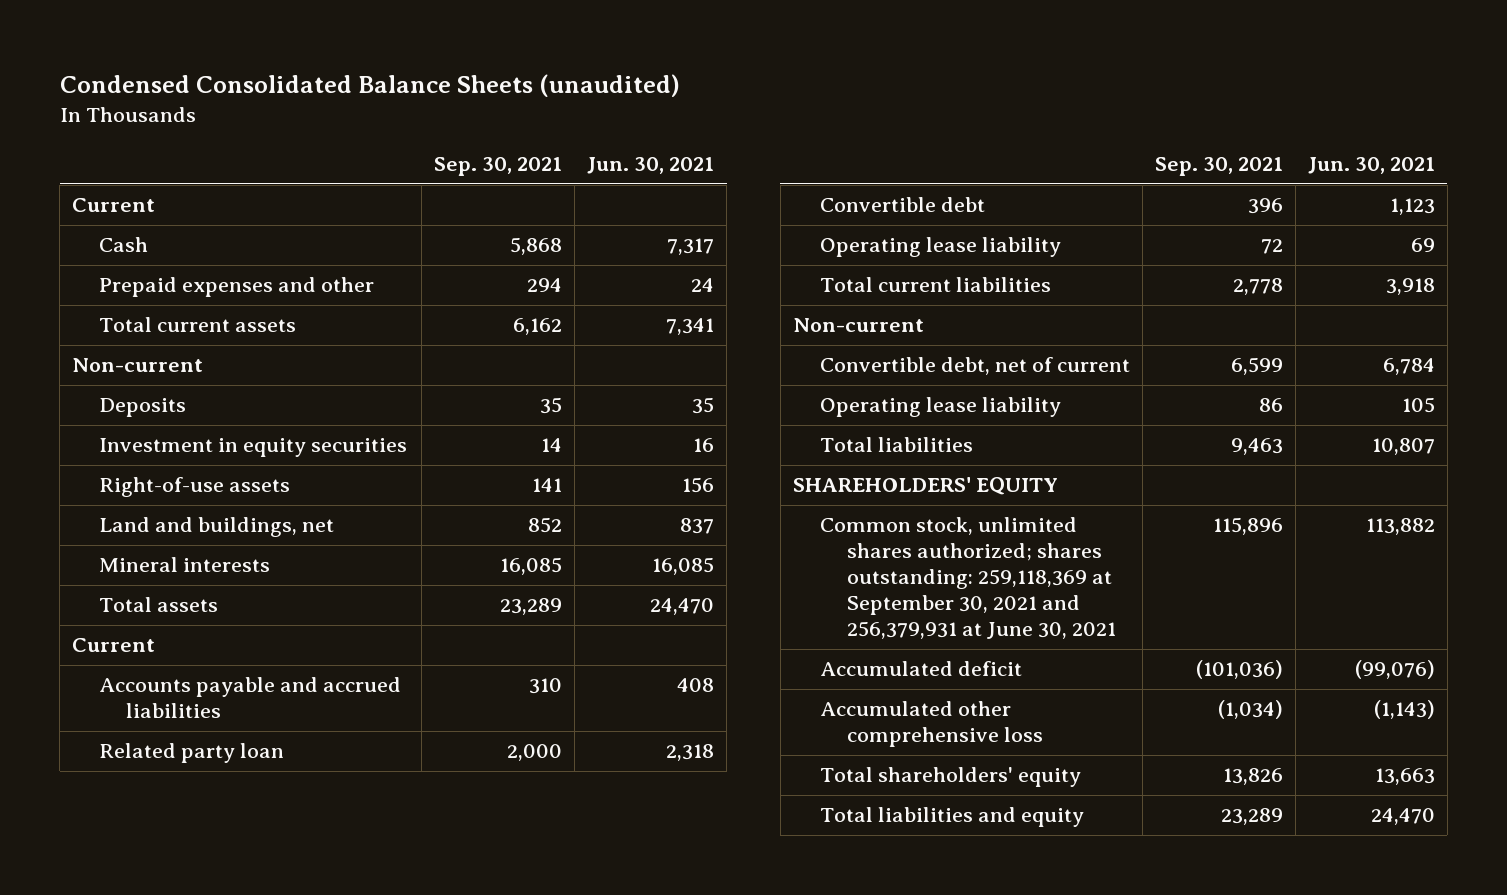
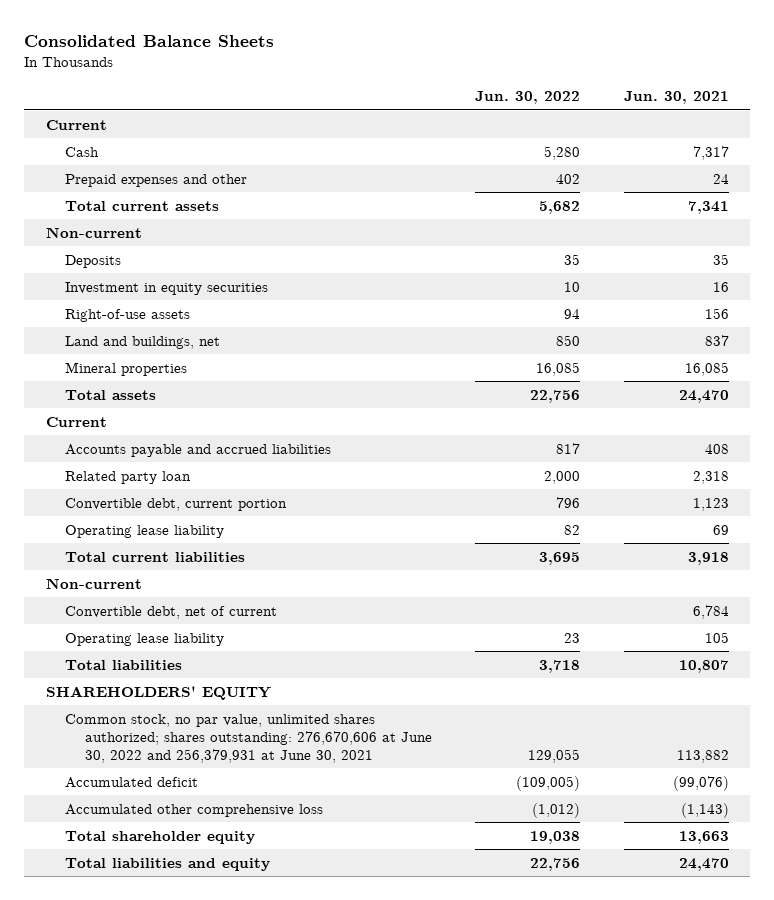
[59,73,680,97] Condensed Consolidated Balance Sheets (unaudited) -> [24,35,275,48] Consolidated Balance Sheets
[434,156,563,176] Sep. 30, 2021 -> none
none -> [475,91,581,105] Jun. 30, 2022
[99,557,271,573] Mineral interests -> [65,361,188,376] Mineral properties
[820,197,986,213] Convertible debt -> [65,497,288,511] Convertible debt, current portion
[820,517,1117,640] Common stock, unlimited shares authorized; shares outstanding: 259,118,369 at September 30, 2021 and 256,379,931 at June 30, 2021 -> [65,713,433,763] Common stock, no par value, unlimited shares authorized; shares outstanding: 276,670,606 at June 30, 2022 and 256,379,931 at June 30, 2021
[820,767,1082,788] Total shareholders' equity -> [65,830,256,844] Total shareholder equity

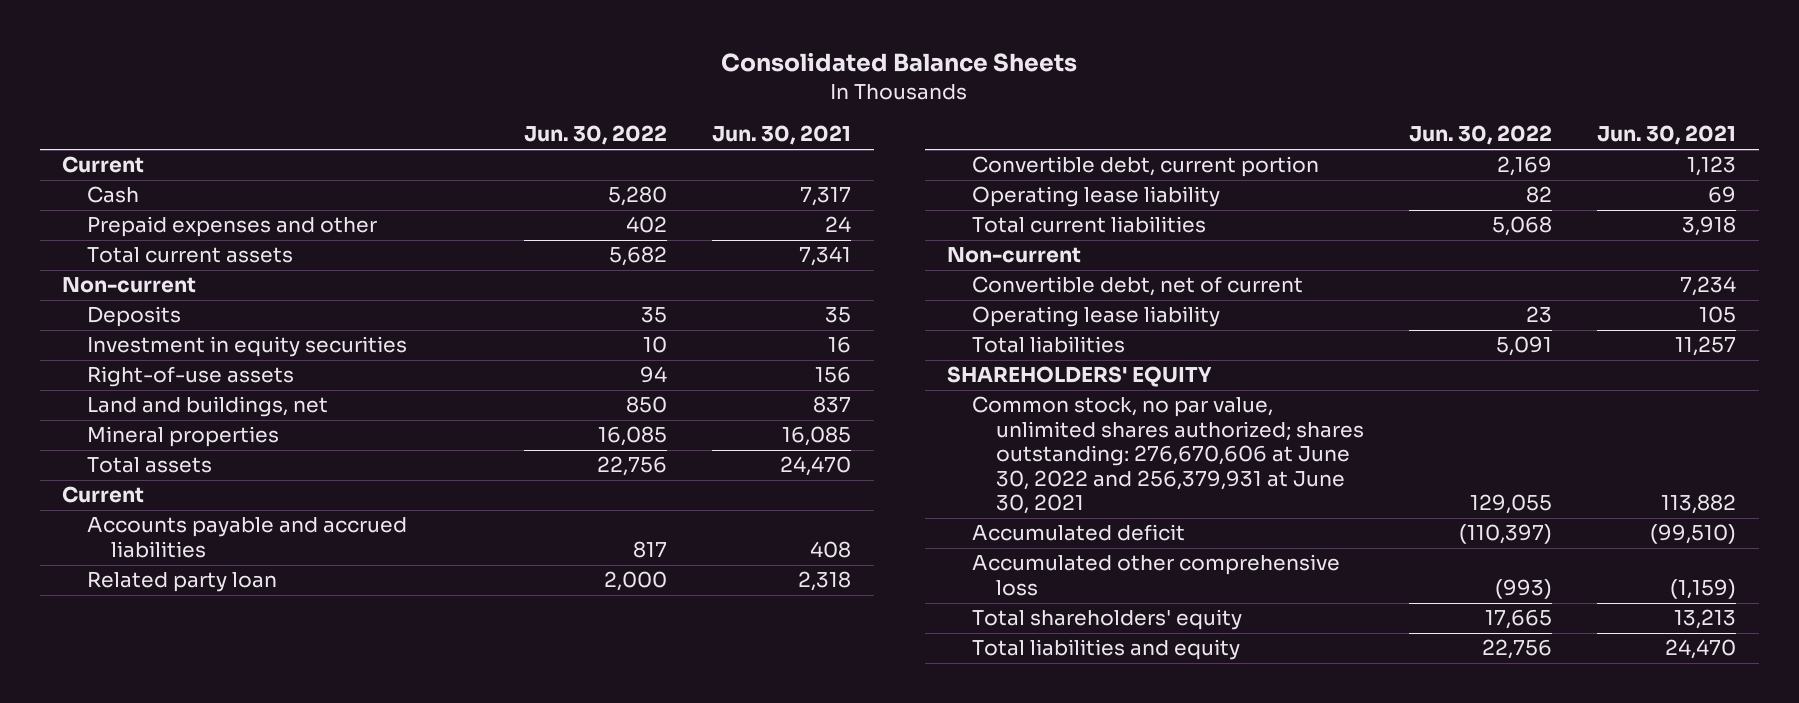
[556,496,581,508] 796 -> [1497,156,1553,177] 2,169
[539,551,581,565] 3,695 -> [1492,216,1553,237] 5,068
[692,604,729,619] 6,784 -> [1680,276,1737,297] 7,234
[539,659,581,673] 3,718 -> [1496,336,1553,357] 5,091
[678,659,729,673] 10,807 -> [1675,336,1737,357] 11,257
[516,775,581,791] (109,005) -> [1459,524,1553,545] (110,397)
[672,775,729,791] (99,076) -> [1650,524,1737,545] (99,510)
[532,802,581,818] (1,012) -> [1495,578,1553,599] (993)
[680,802,729,818] (1,143) -> [1670,578,1737,599] (1,159)
[65,830,256,844] Total shareholder equity -> [971,609,1242,631] Total shareholders' equity
[530,830,581,844] 19,038 -> [1485,609,1553,630] 17,665
[678,830,729,844] 13,663 -> [1674,609,1737,630] 13,213

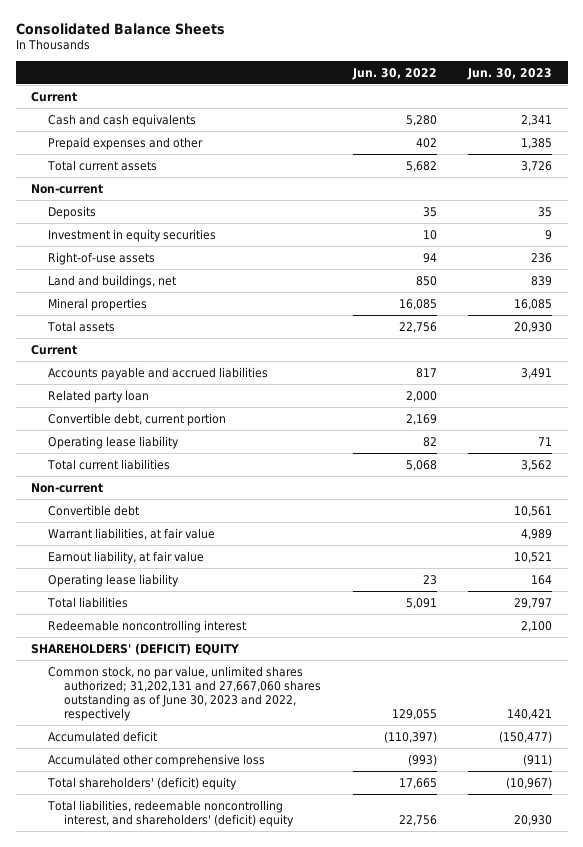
[712,125,852,146] Jun. 30, 2021 -> none
none -> [467,67,553,80] Jun. 30, 2023
[86,186,139,204] Cash -> [47,113,196,127] Cash and cash equivalents
[971,276,1303,297] Convertible debt, net of current -> [47,504,139,516] Convertible debt
none -> [47,527,215,540] Warrant liabilities, at fair value
none -> [47,550,204,564] Earnout liability, at fair value
none -> [47,619,246,633] Redeemable noncontrolling interest
[947,366,1213,388] SHAREHOLDERS' EQUITY -> [31,642,240,655] SHAREHOLDERS' (DEFICIT) EQUITY
[971,396,1364,514] Common stock, no par value, unlimited shares authorized; shares outstanding: 276,670,606 at June 30, 2022 and 256,379,931 at June 30, 2021 -> [47,665,322,722] Common stock, no par value, unlimited shares authorized; 31,202,131 and 27,667,060 shares outstanding as of June 30, 2023 and 2022, respectively
[971,609,1242,631] Total shareholders' equity -> [46,776,237,790] Total shareholders' (deficit) equity
[971,639,1240,661] Total liabilities and equity -> [46,799,295,827] Total liabilities, redeemable noncontrolling interest, and shareholders' (deficit) equity

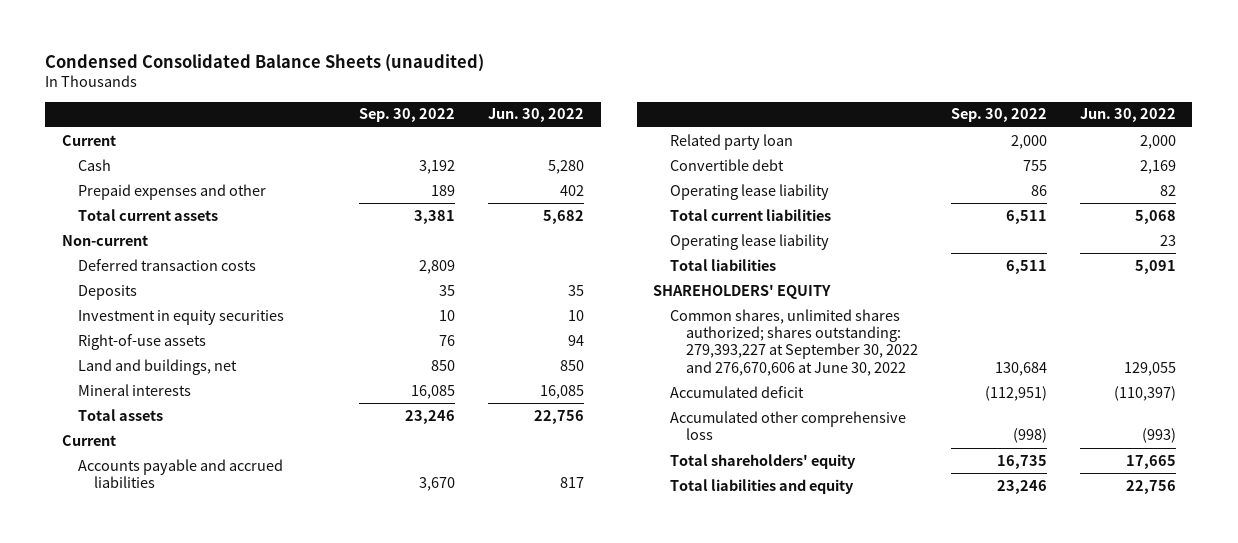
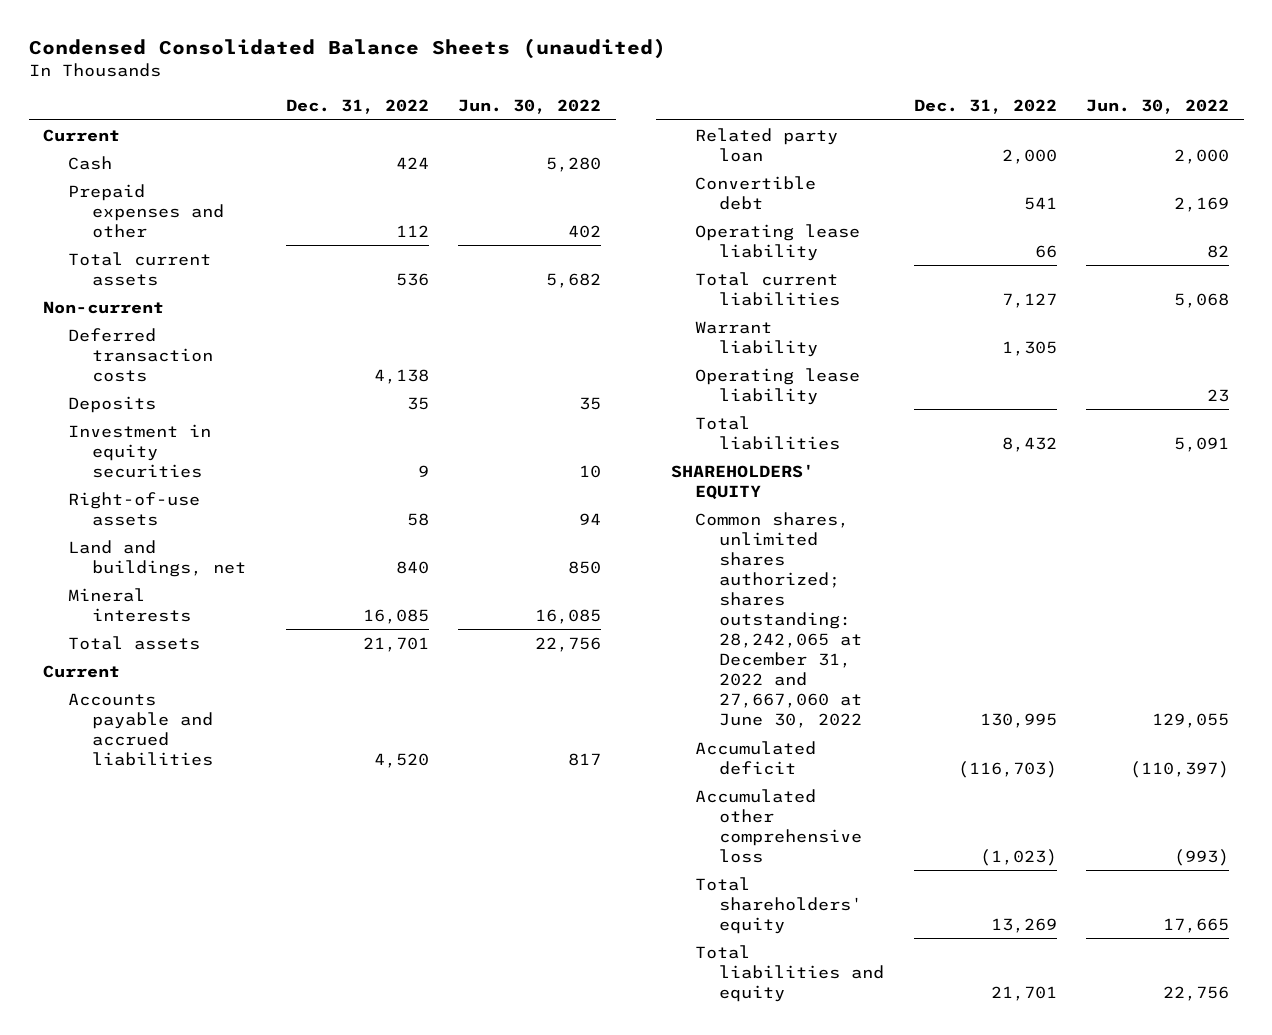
[359,108,456,123] Sep. 30, 2022 -> none
none -> [285,99,429,115] Dec. 31, 2022
none -> [695,320,819,357] Warrant liability
[669,308,918,376] Common shares, unlimited shares authorized; shares outstanding: 279,393,227 at September 30, 2022 and 276,670,606 at June 30, 2022 -> [695,511,863,729] Common shares, unlimited shares authorized; shares outstanding: 28,242,065 at December 31, 2022 and 27,667,060 at June 30, 2022

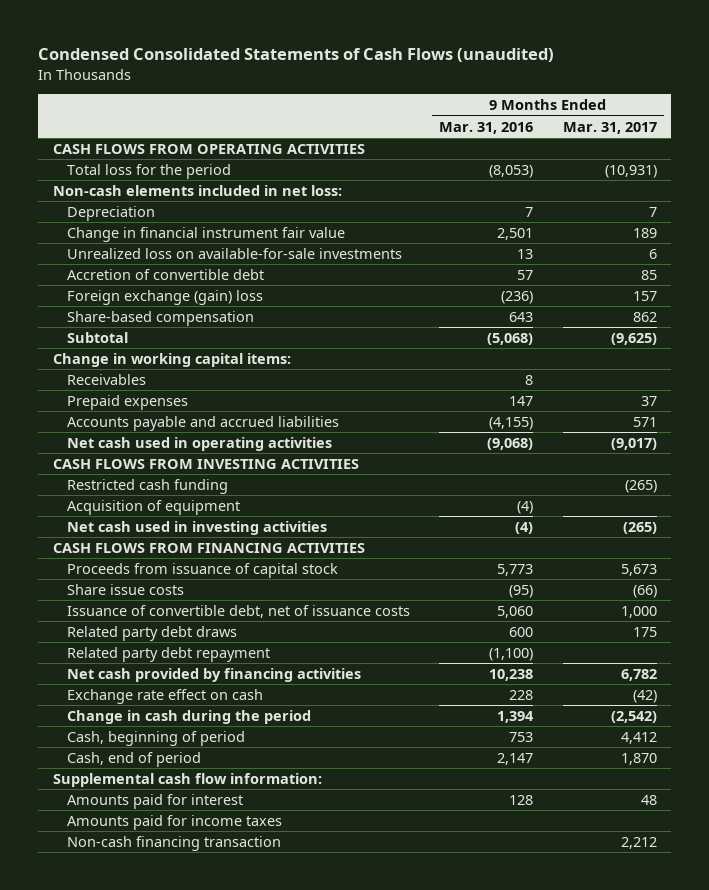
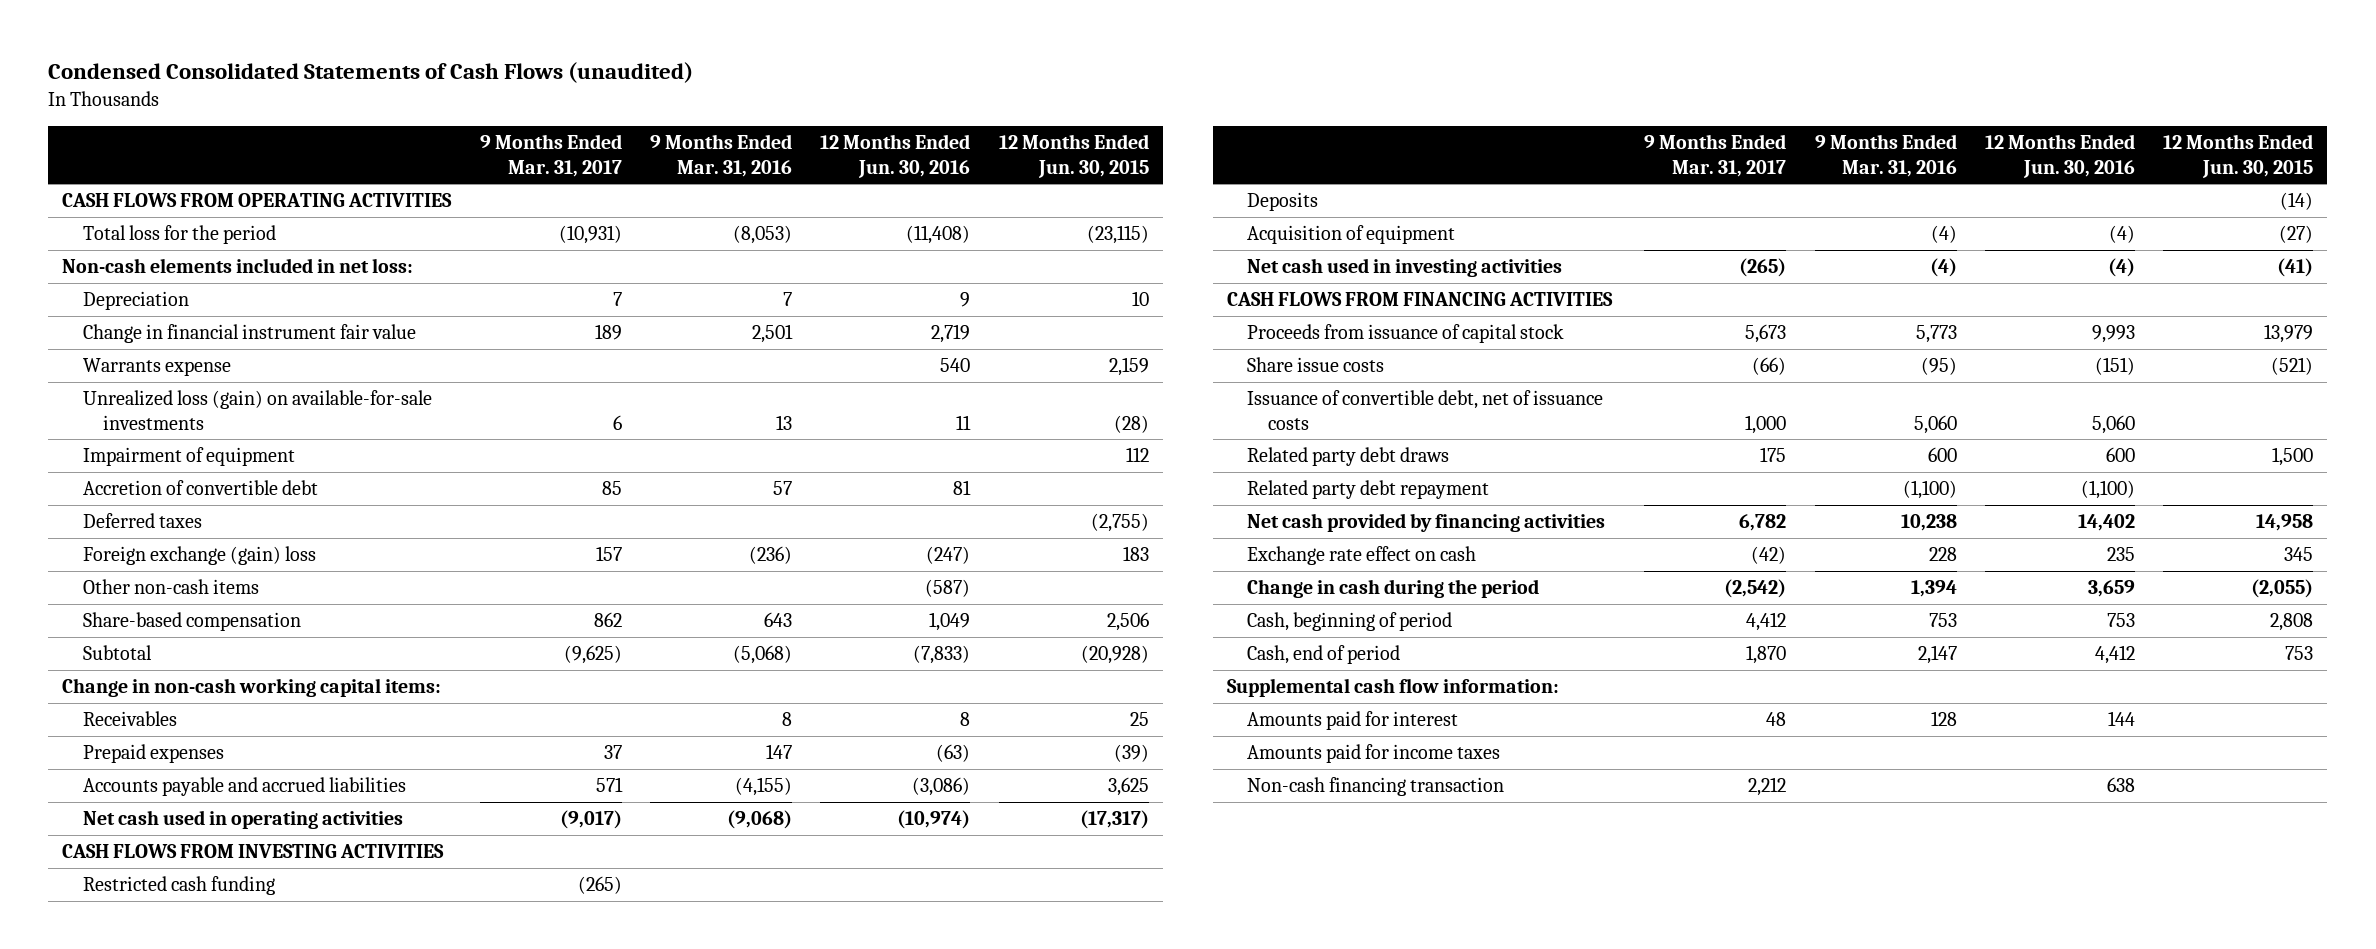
none -> [820,134,971,178] 12 Months Ended Jun. 30, 2016
none -> [998,134,1149,178] 12 Months Ended Jun. 30, 2015
none -> [82,358,231,377] Warrants expense
[66,247,402,259] Unrealized loss on available-for-sale investments -> [82,390,432,430] Unrealized loss (gain) on available-for-sale investments
none -> [82,447,295,467] Impairment of equipment
none -> [82,513,202,529] Deferred taxes
none -> [82,579,259,595] Other non-cash items
[52,352,291,367] Change in working capital items: -> [62,678,442,698] Change in non-cash working capital items:
none -> [1247,192,1319,212] Deposits

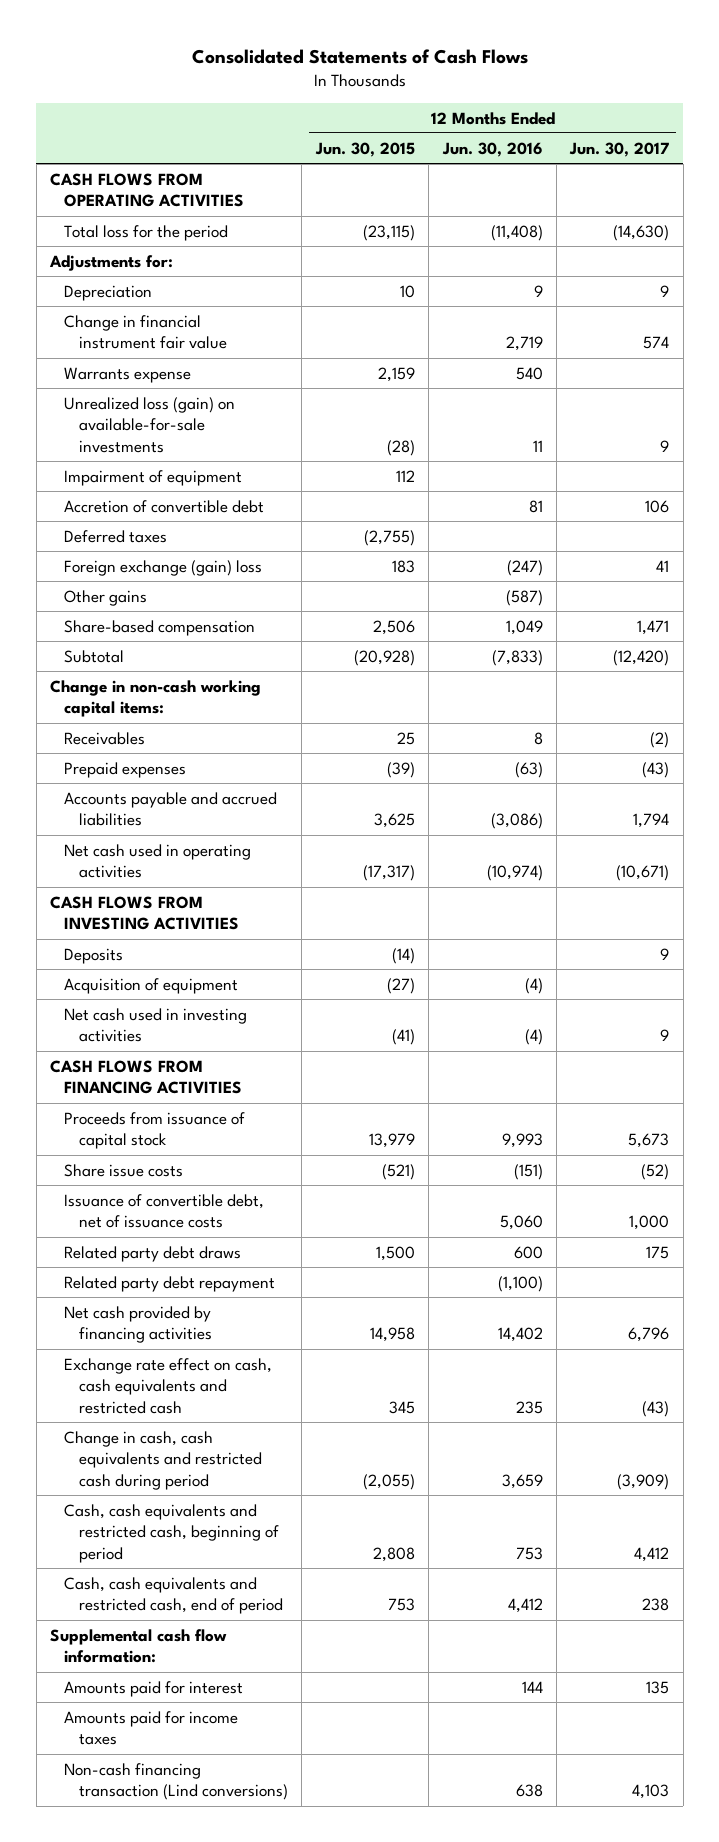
[48,62,694,84] Condensed Consolidated Statements of Cash Flows (unaudited) -> [191,48,528,64] Consolidated Statements of Cash Flows
[479,134,622,177] 9 Months Ended Mar. 31, 2017 -> none
[649,134,792,177] 9 Months Ended Mar. 31, 2016 -> none
none -> [569,141,670,157] Jun. 30, 2017
[62,258,414,274] Non-cash elements included in net loss: -> [49,254,174,271] Adjustments for:
[82,579,259,595] Other non-cash items -> [64,589,148,606] Other gains
[82,876,275,896] Restricted cash funding -> none
[1247,546,1477,566] Exchange rate effect on cash -> [64,1357,273,1414] Exchange rate effect on cash, cash equivalents and restricted cash
[1247,579,1540,599] Change in cash during the period -> [64,1430,262,1490] Change in cash, cash equivalents and restricted cash during period
[1247,612,1453,632] Cash, beginning of period -> [64,1503,279,1563] Cash, cash equivalents and restricted cash, beginning of period
[1247,645,1401,665] Cash, end of period -> [64,1576,283,1615] Cash, cash equivalents and restricted cash, end of period
[1247,777,1505,797] Non-cash financing transaction -> [64,1762,288,1801] Non-cash financing transaction (Lind conversions)

